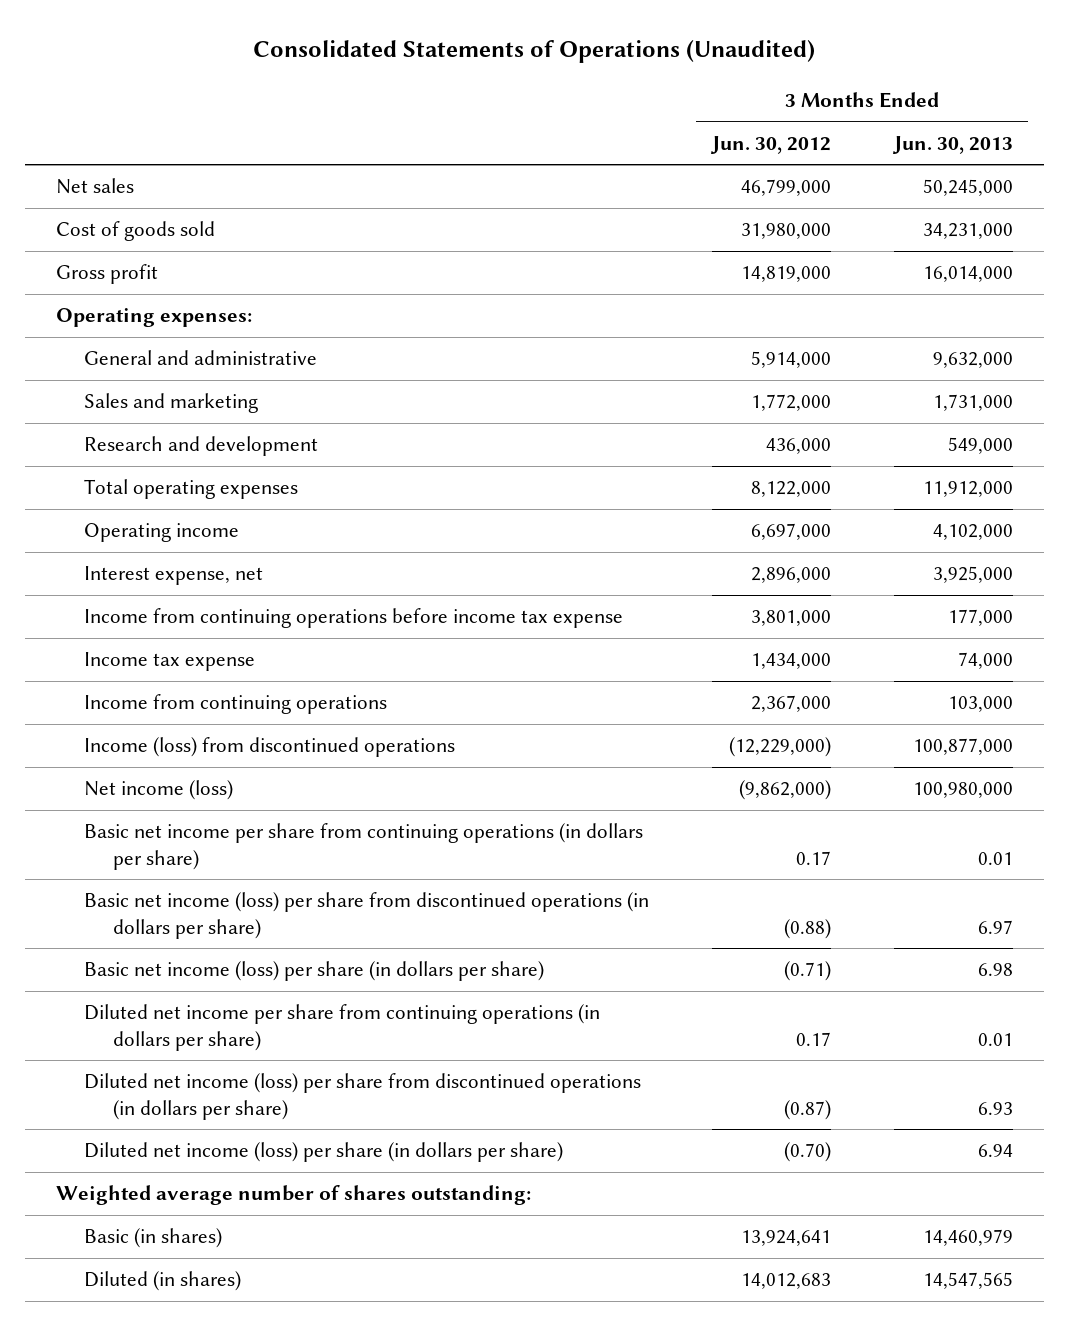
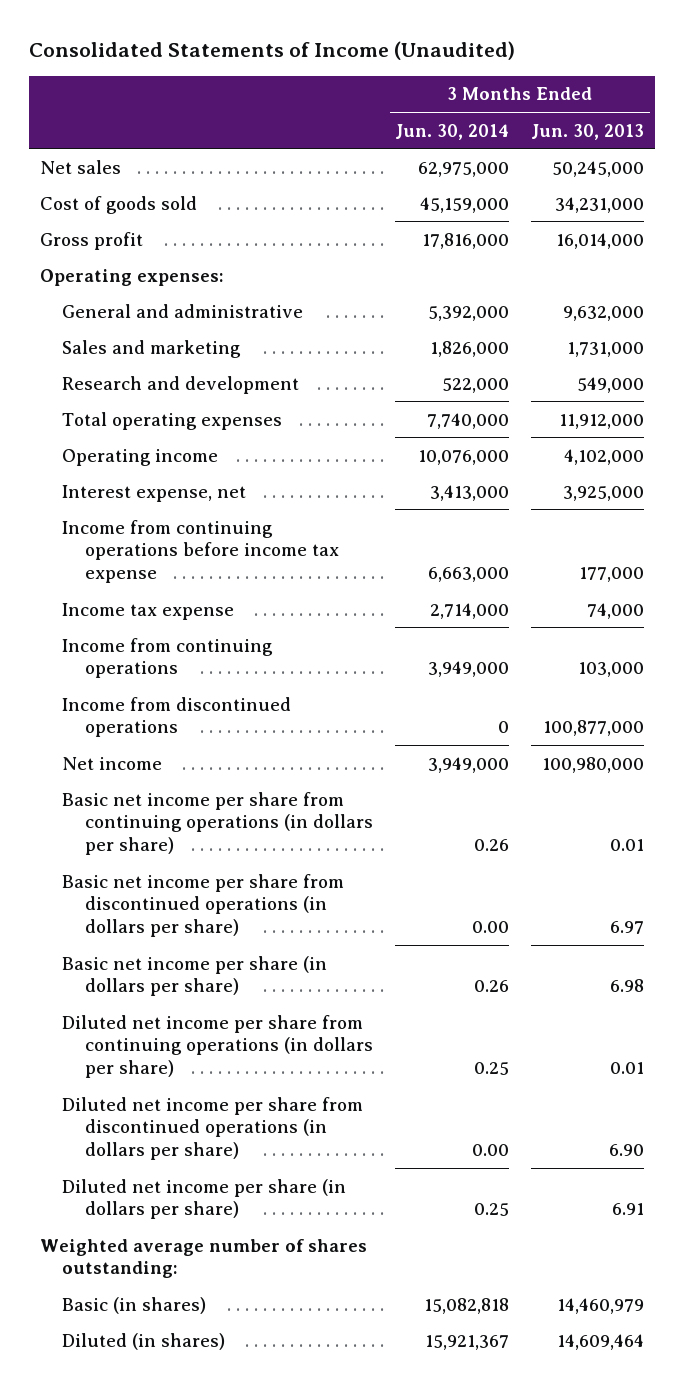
[253,40,816,64] Consolidated Statements of Operations (Unaudited) -> [28,41,515,61] Consolidated Statements of Income (Unaudited)
[710,135,832,154] Jun. 30, 2012 -> none
none -> [395,123,510,140] Jun. 30, 2014
[84,737,456,758] Income (loss) from discontinued operations -> [62,696,292,738] Income from discontinued operations
[84,780,234,801] Net income (loss) -> [62,756,163,770] Net income
[84,892,650,939] Basic net income (loss) per share from discontinued operations (in dollars per share) -> [62,873,345,938] Basic net income per share from discontinued operations (in dollars per share)
[84,961,545,982] Basic net income (loss) per share (in dollars per share) -> [62,955,328,997] Basic net income per share (in dollars per share)
[84,1073,642,1120] Diluted net income (loss) per share from discontinued operations (in dollars per share) -> [62,1096,364,1161] Diluted net income per share from discontinued operations (in dollars per share)
[977,1101,1013,1115] 6.93 -> [609,1144,645,1157] 6.90
[84,1142,564,1163] Diluted net income (loss) per share (in dollars per share) -> [62,1178,347,1220] Diluted net income per share (in dollars per share)
[977,1144,1013,1158] 6.94 -> [612,1203,645,1216] 6.91
[922,1272,1013,1290] 14,547,565 -> [557,1333,645,1350] 14,609,464

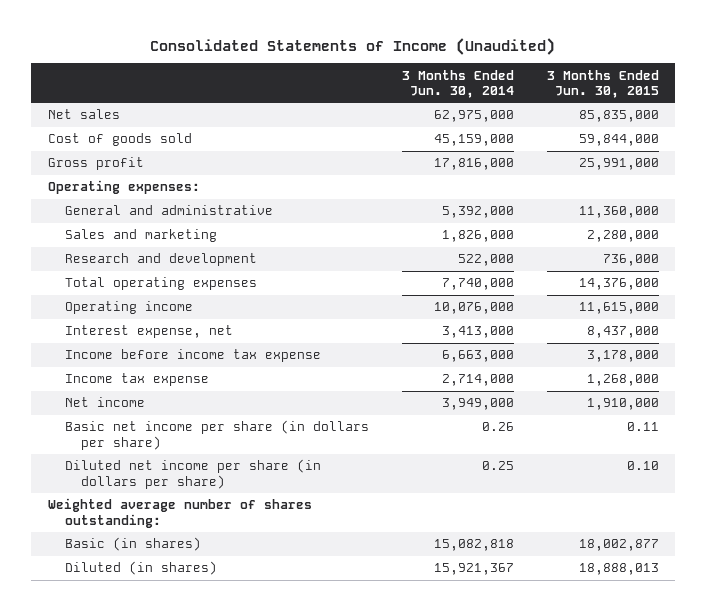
[531,123,645,140] Jun. 30, 2013 -> none
none -> [546,69,659,98] 3 Months Ended Jun. 30, 2015
[62,519,340,584] Income from continuing operations before income tax expense -> [64,349,321,363] Income before income tax expense
[62,637,274,679] Income from continuing operations -> none
[62,696,292,738] Income from discontinued operations -> none
[62,791,374,856] Basic net income per share from continuing operations (in dollars per share) -> none
[62,873,345,938] Basic net income per share from discontinued operations (in dollars per share) -> none
[62,1014,374,1079] Diluted net income per share from continuing operations (in dollars per share) -> none
[62,1096,364,1161] Diluted net income per share from discontinued operations (in dollars per share) -> none

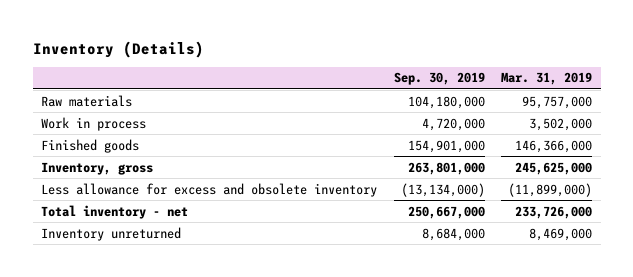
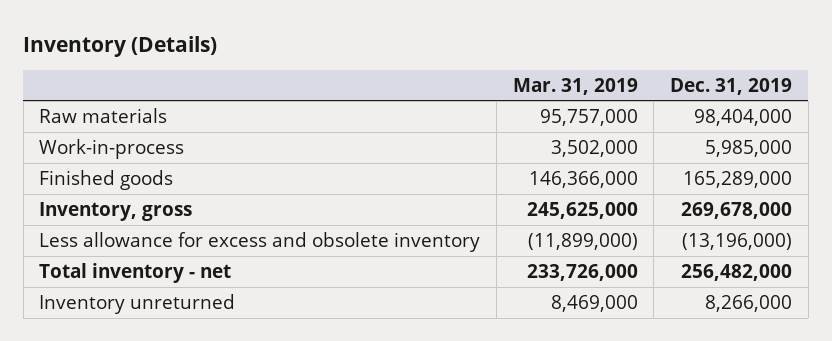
[393,72,485,86] Sep. 30, 2019 -> none
none -> [670,77,793,95] Dec. 31, 2019
[41,116,147,131] Work in process -> [39,138,185,159] Work-in-process

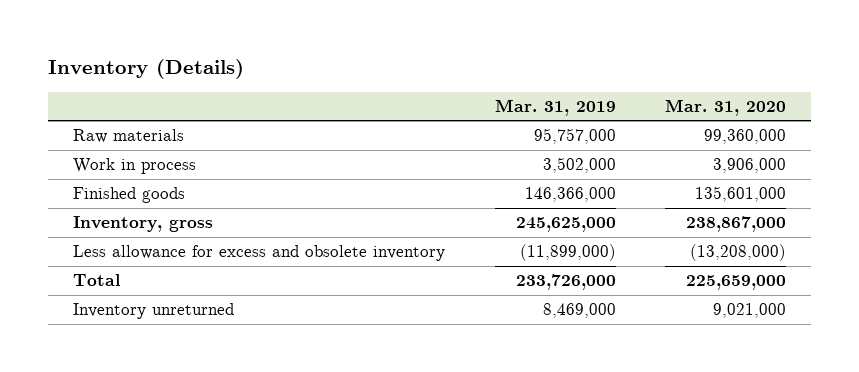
[670,77,793,95] Dec. 31, 2019 -> none
none -> [665,98,787,116] Mar. 31, 2020
[39,138,185,159] Work-in-process -> [72,158,196,175] Work in process
[39,262,232,283] Total inventory - net -> [72,274,120,287] Total

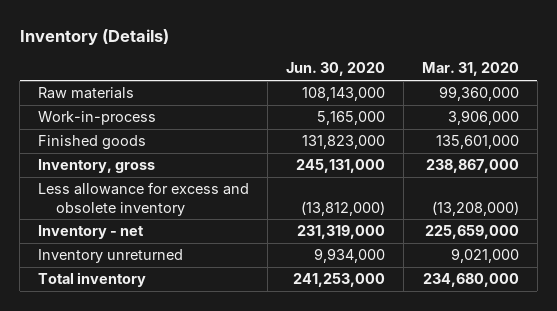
[494,98,616,116] Mar. 31, 2019 -> none
none -> [285,62,385,77] Jun. 30, 2020
[72,158,196,175] Work in process -> [37,111,156,126] Work-in-process
[72,274,120,287] Total -> [37,225,144,240] Inventory - net
none -> [37,272,146,288] Total inventory

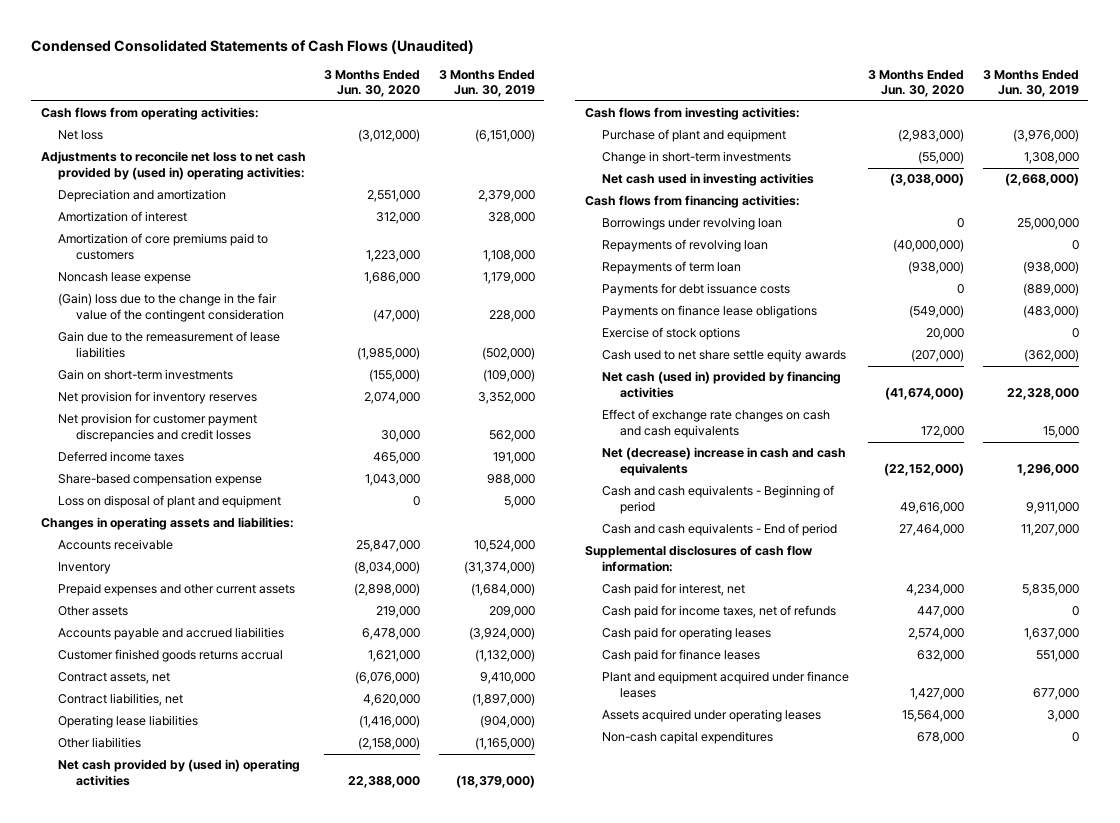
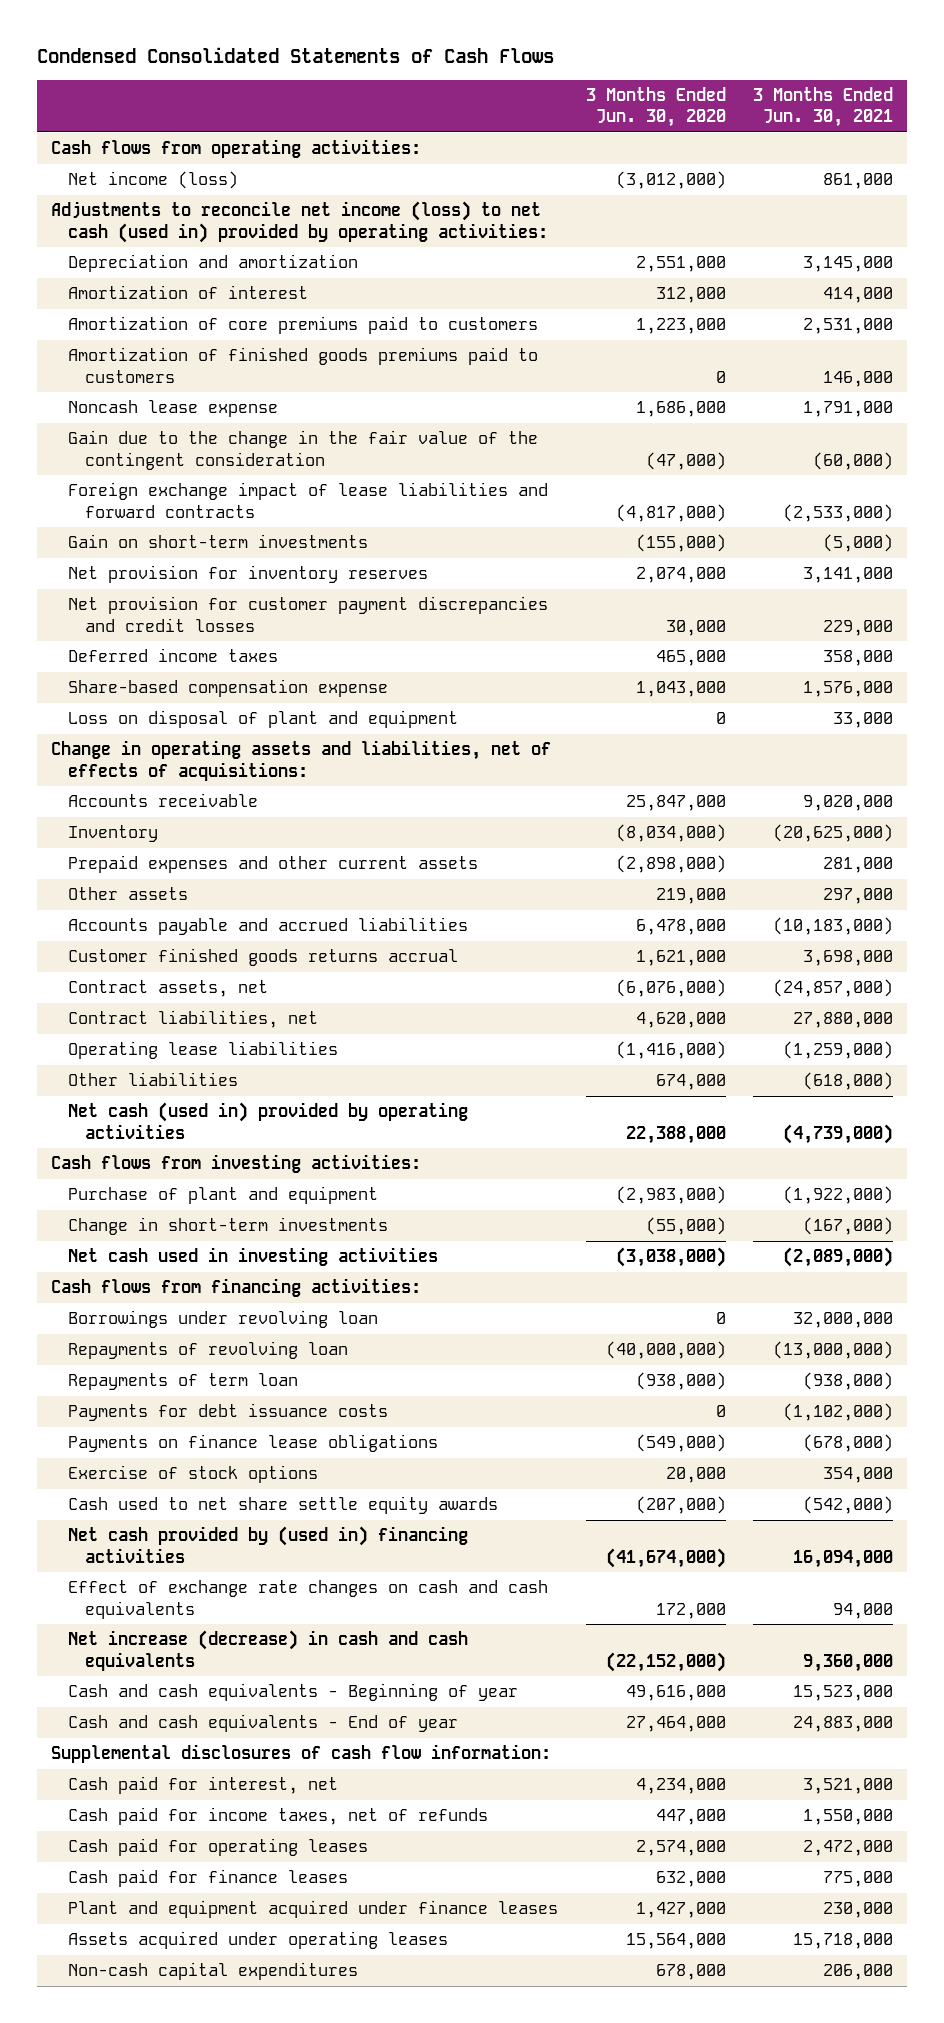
[31,39,475,54] Condensed Consolidated Statements of Cash Flows (Unaudited) -> [37,46,555,63] Condensed Consolidated Statements of Cash Flows
[439,69,536,98] 3 Months Ended Jun. 30, 2019 -> none
none -> [753,86,894,128] 3 Months Ended Jun. 30, 2021
[58,130,104,141] Net loss -> [68,171,239,190] Net income (loss)
[40,151,306,181] Adjustments to reconcile net loss to net cash provided by (used in) operating activities: -> [50,201,549,243] Adjustments to reconcile net income (loss) to net cash (used in) provided by operating activities:
none -> [68,347,539,383] Amortization of finished goods premiums paid to customers
[58,331,281,359] Gain due to the remeasurement of lease liabilities -> none
[58,293,284,323] (Gain) loss due to the change in the fair value of the contingent consideration -> [68,430,539,470] Gain due to the change in the fair value of the contingent consideration
none -> [68,482,549,518] Foreign exchange impact of lease liabilities and forward contracts
[40,517,294,531] Changes in operating assets and liabilities: -> [50,740,551,781] Change in operating assets and liabilities, net of effects of acquisitions:
[358,737,421,751] (2,158,000) -> [655,1074,726,1091] 674,000
[58,759,301,787] Net cash provided by (used in) operating activities -> [68,1102,469,1139] Net cash (used in) provided by operating activities
[602,371,842,399] Net cash (used in) provided by financing activities -> [68,1526,469,1563] Net cash provided by (used in) financing activities
[602,447,847,477] Net (decrease) increase in cash and cash equivalents -> [68,1630,469,1671] Net increase (decrease) in cash and cash equivalents
[602,485,835,515] Cash and cash equivalents - Beginning of period -> [68,1683,519,1702] Cash and cash equivalents - Beginning of year
[602,523,838,537] Cash and cash equivalents - End of period -> [68,1714,459,1733] Cash and cash equivalents - End of year

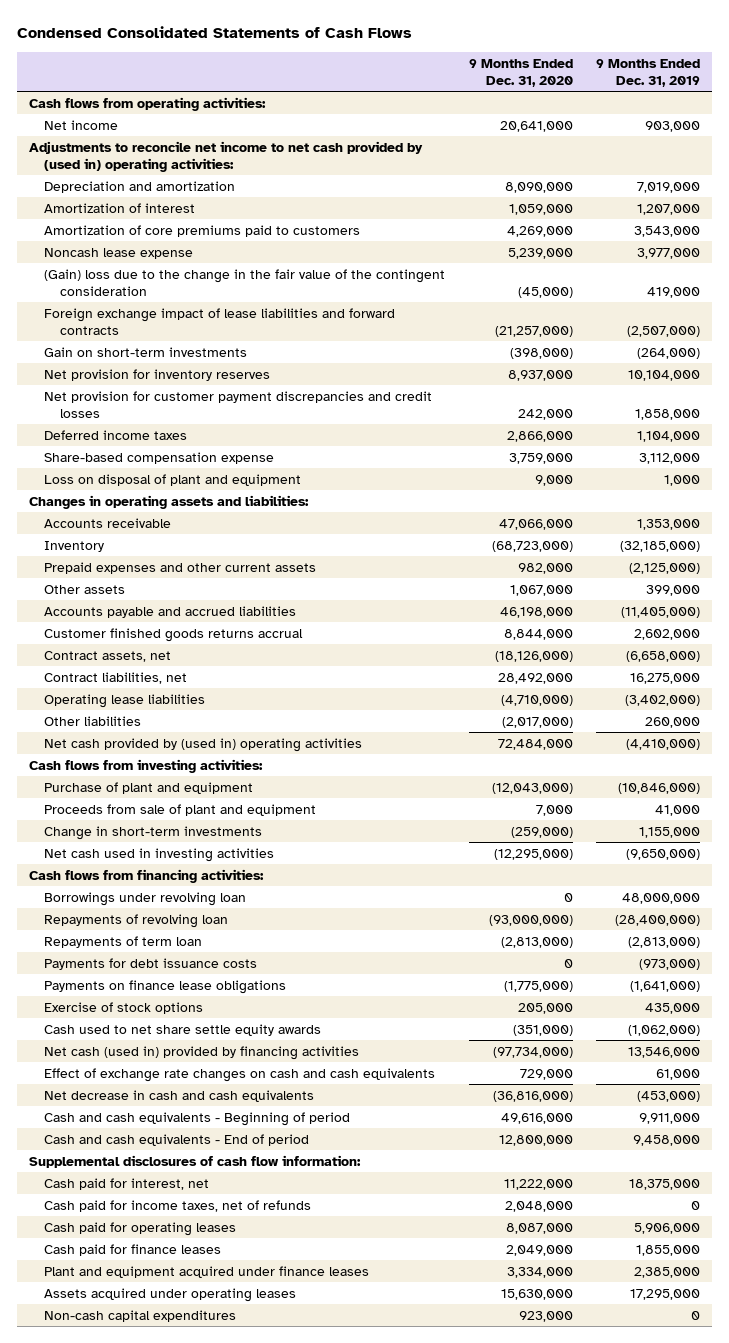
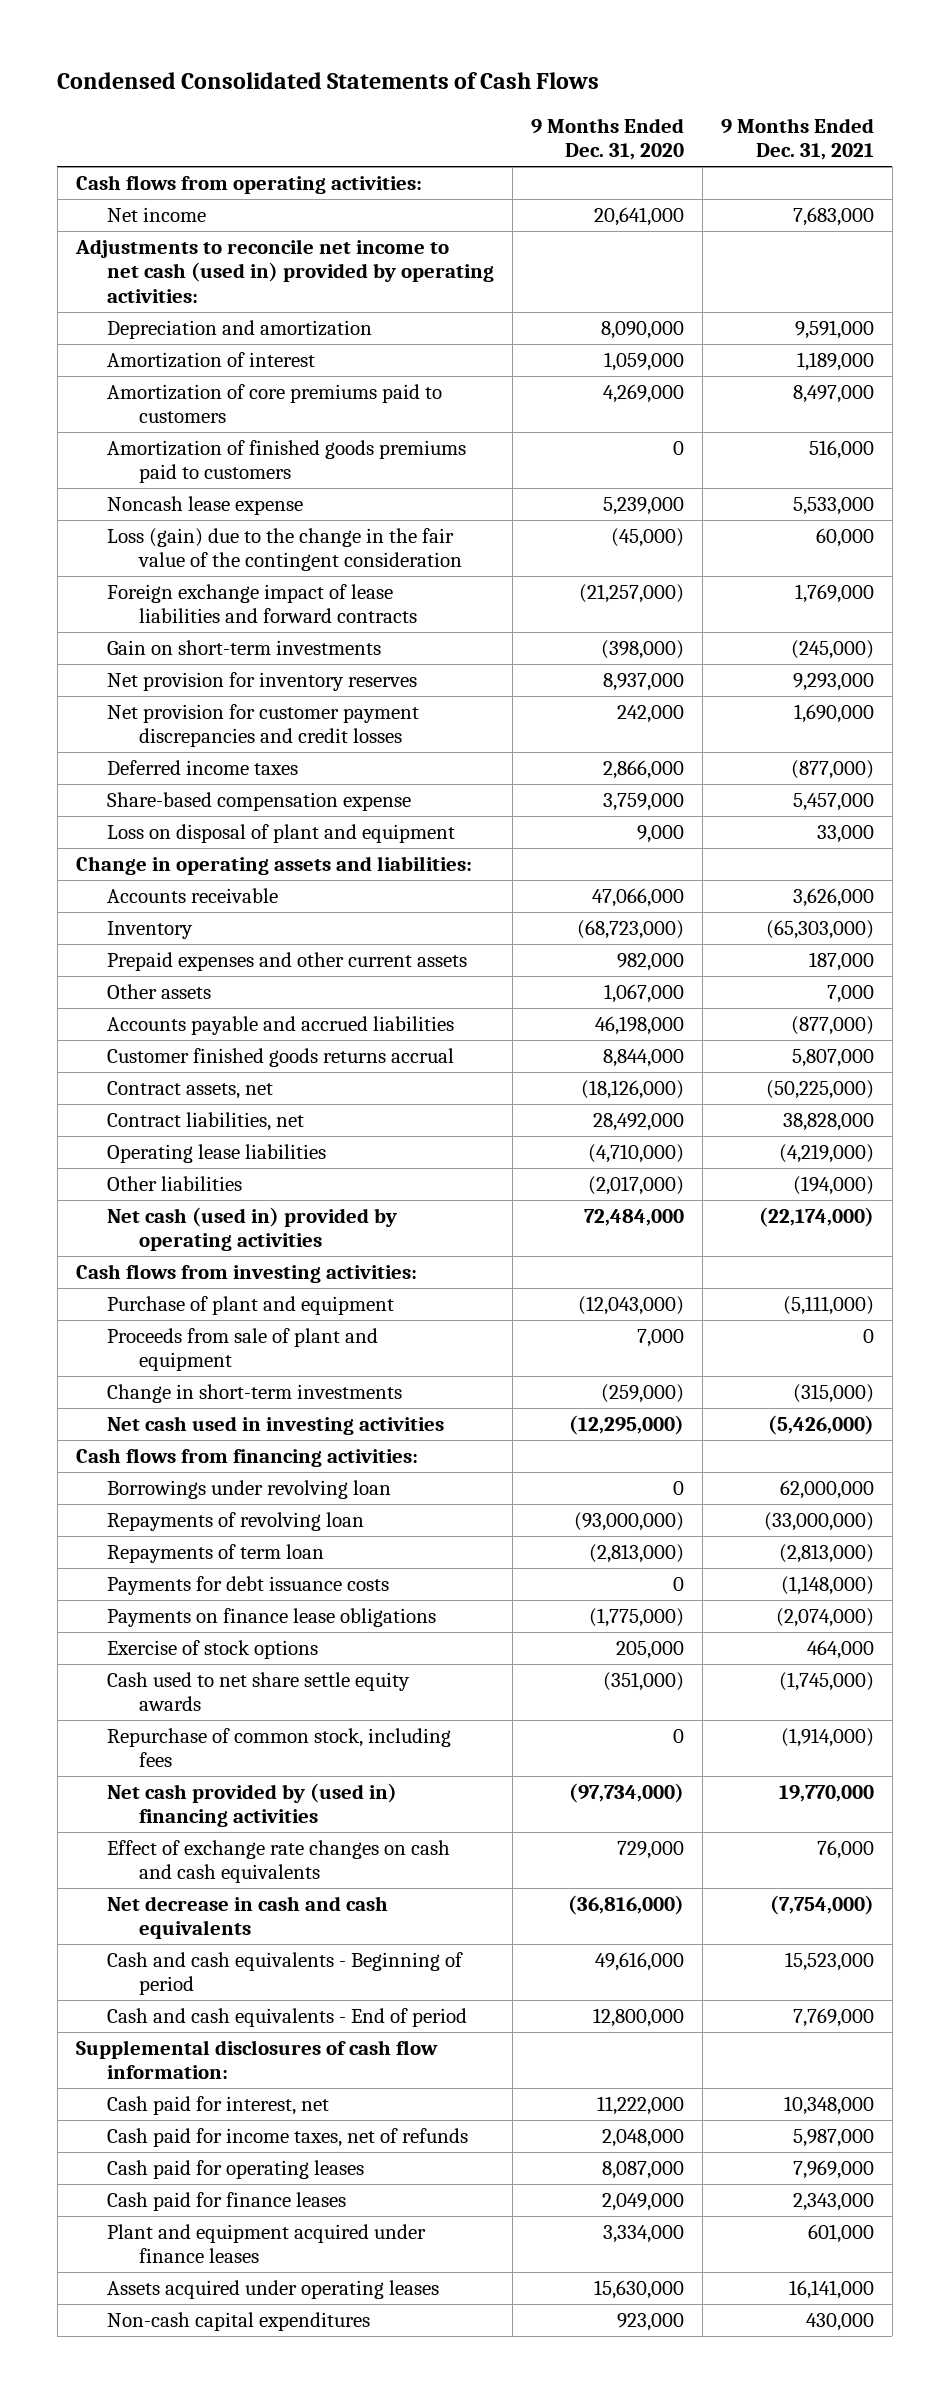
[595,58,700,88] 9 Months Ended Dec. 31, 2019 -> none
none -> [721,117,875,161] 9 Months Ended Dec. 31, 2021
[29,140,424,172] Adjustments to reconcile net income to net cash provided by (used in) operating activities: -> [74,238,495,303] Adjustments to reconcile net income to net cash (used in) provided by operating activities:
none -> [107,439,467,484] Amortization of finished goods premiums paid to customers
[44,268,446,296] (Gain) loss due to the change in the fair value of the contingent consideration -> [107,527,462,572] Loss (gain) due to the change in the fair value of the contingent consideration
[29,494,310,509] Changes in operating assets and liabilities: -> [75,855,472,875] Change in operating assets and liabilities:
[44,737,363,752] Net cash provided by (used in) operating activities -> [107,1206,398,1252] Net cash (used in) provided by operating activities
none -> [107,1727,452,1768] Repurchase of common stock, including fees
[44,1045,360,1060] Net cash (used in) provided by financing activities -> [107,1782,398,1828] Net cash provided by (used in) financing activities

